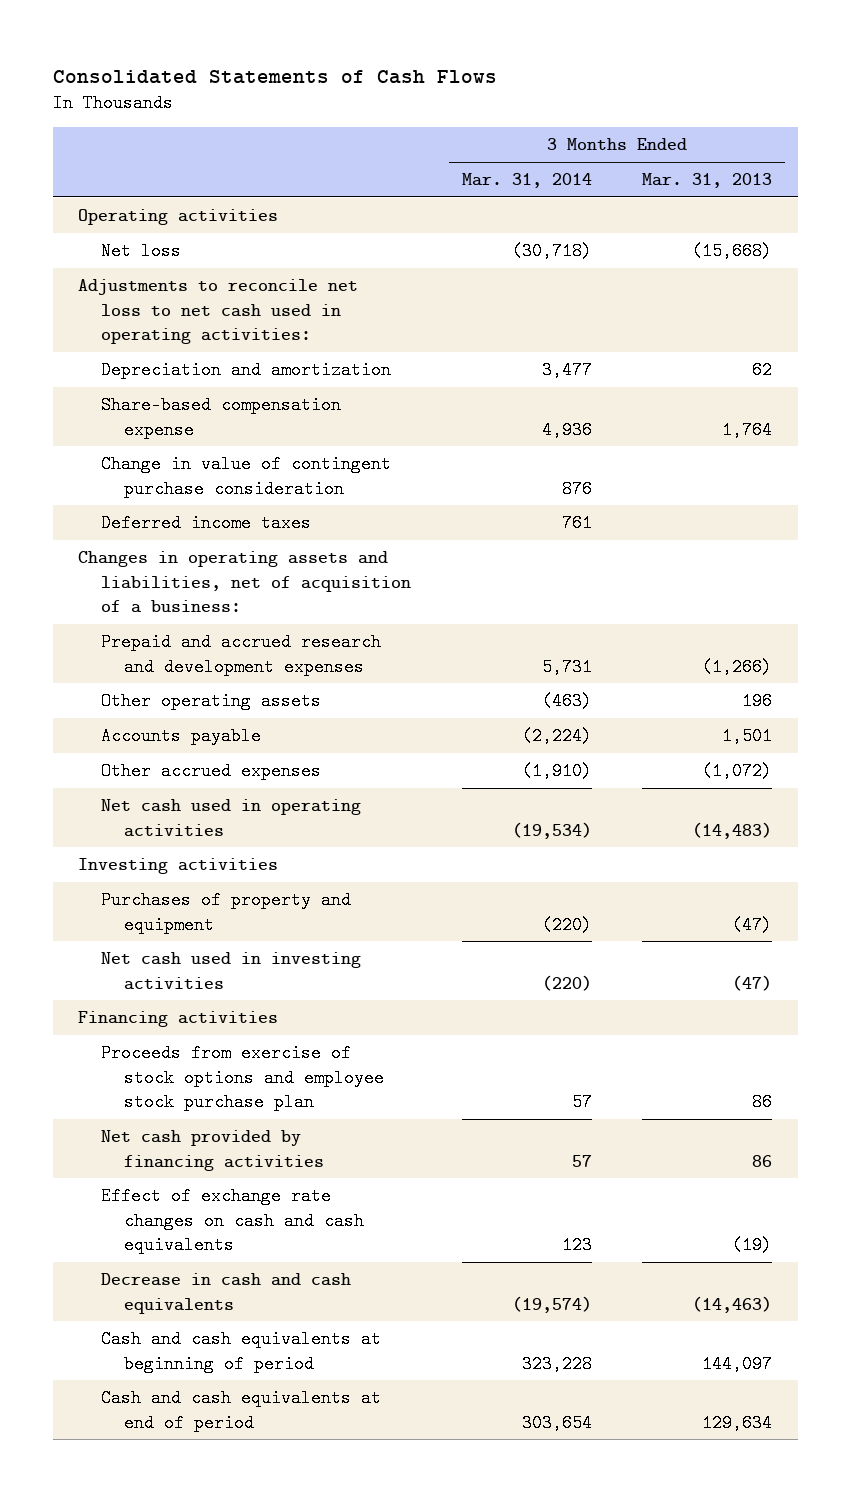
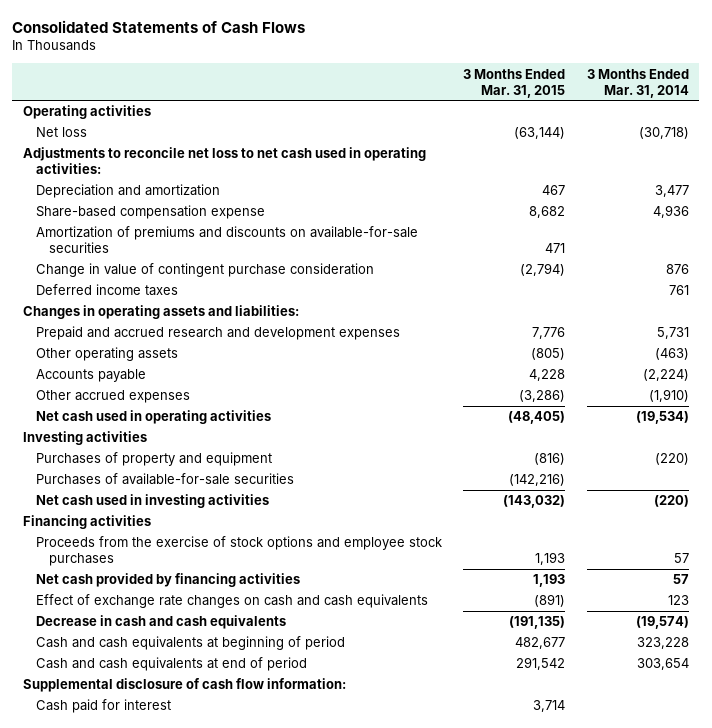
[642,173,773,189] Mar. 31, 2013 -> none
none -> [463,68,566,98] 3 Months Ended Mar. 31, 2015
none -> [36,226,419,254] Amortization of premiums and discounts on available-for-sale securities
[78,551,412,614] Changes in operating assets and liabilities, net of acquisition of a business: -> [22,305,299,320] Changes in operating assets and liabilities:
none -> [36,473,295,486] Purchases of available-for-sale securities
[101,1044,384,1112] Proceeds from exercise of stock options and employee stock purchase plan -> [36,536,443,567] Proceeds from the exercise of stock options and employee stock purchases
none -> [22,678,346,693] Supplemental disclosure of cash flow information:
none -> [36,699,172,714] Cash paid for interest

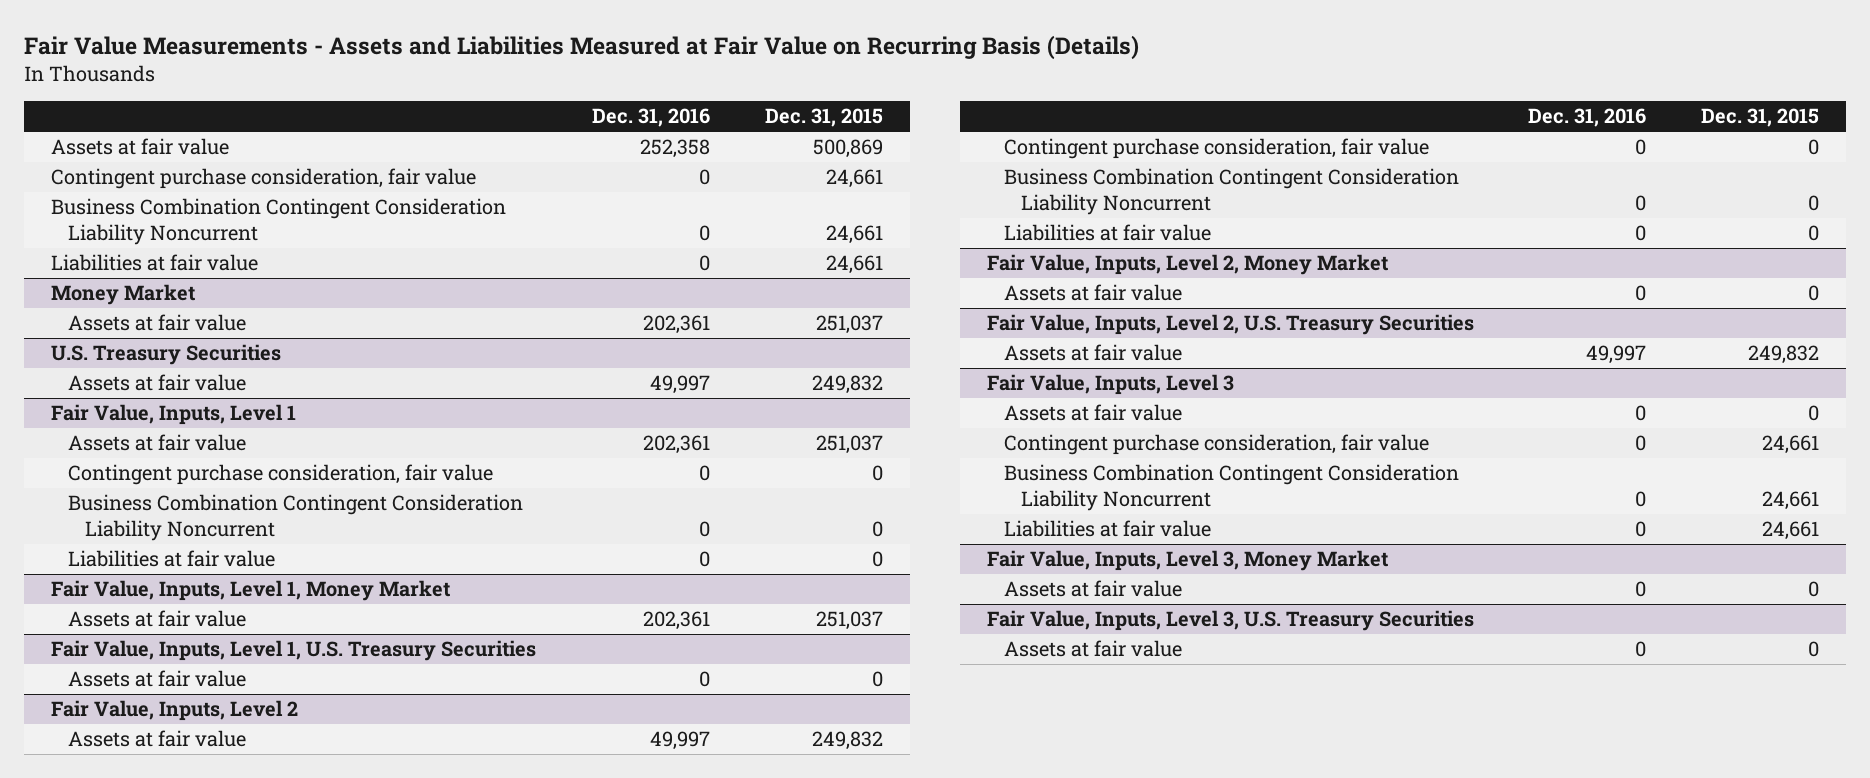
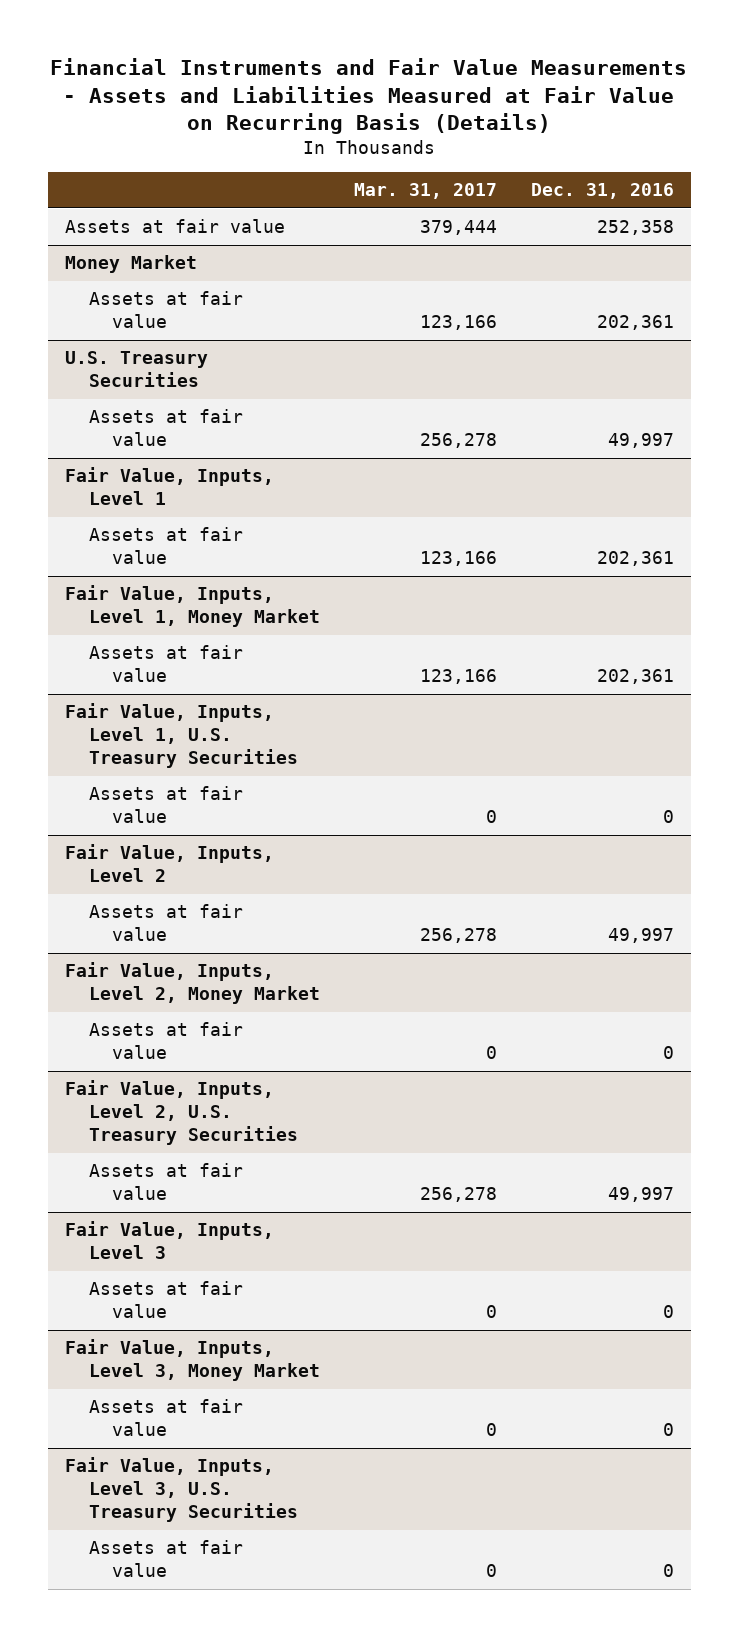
[23,35,1139,61] Fair Value Measurements - Assets and Liabilities Measured at Fair Value on Recurring Basis (Details) -> [50,58,688,135] Financial Instruments and Fair Value Measurements - Assets and Liabilities Measured at Fair Value on Recurring Basis (Details)
[764,108,883,128] Dec. 31, 2015 -> none
none -> [353,183,497,200] Mar. 31, 2017
[50,168,476,190] Contingent purchase consideration, fair value -> none
[50,198,506,245] Business Combination Contingent Consideration Liability Noncurrent -> none
[50,254,258,272] Liabilities at fair value -> none
[67,464,493,486] Contingent purchase consideration, fair value -> none
[67,494,523,541] Business Combination Contingent Consideration Liability Noncurrent -> none
[67,550,275,568] Liabilities at fair value -> none
[1003,138,1429,160] Contingent purchase consideration, fair value -> none
[1003,168,1459,215] Business Combination Contingent Consideration Liability Noncurrent -> none
[1003,224,1211,242] Liabilities at fair value -> none
[1003,434,1429,456] Contingent purchase consideration, fair value -> none
[1003,464,1459,511] Business Combination Contingent Consideration Liability Noncurrent -> none
[1003,520,1211,538] Liabilities at fair value -> none

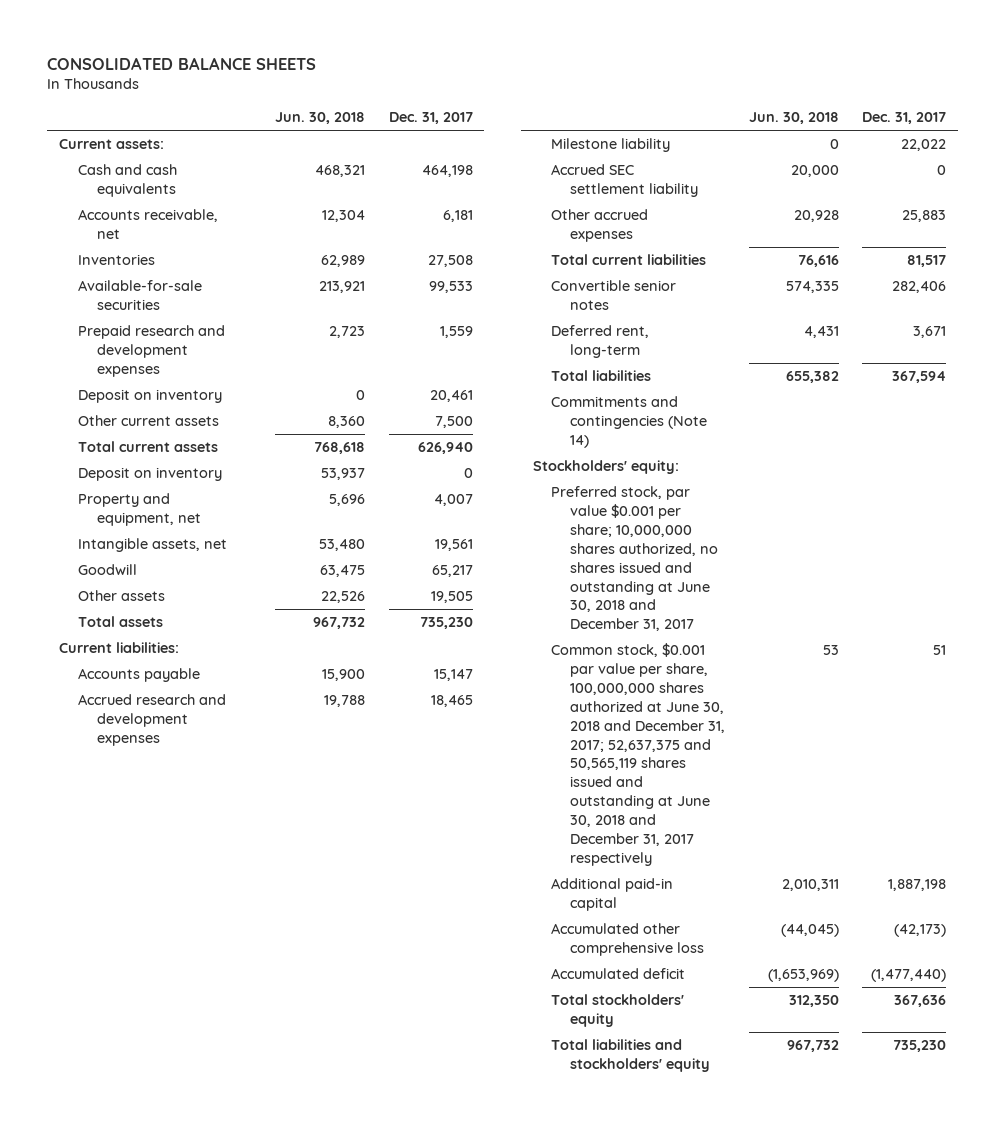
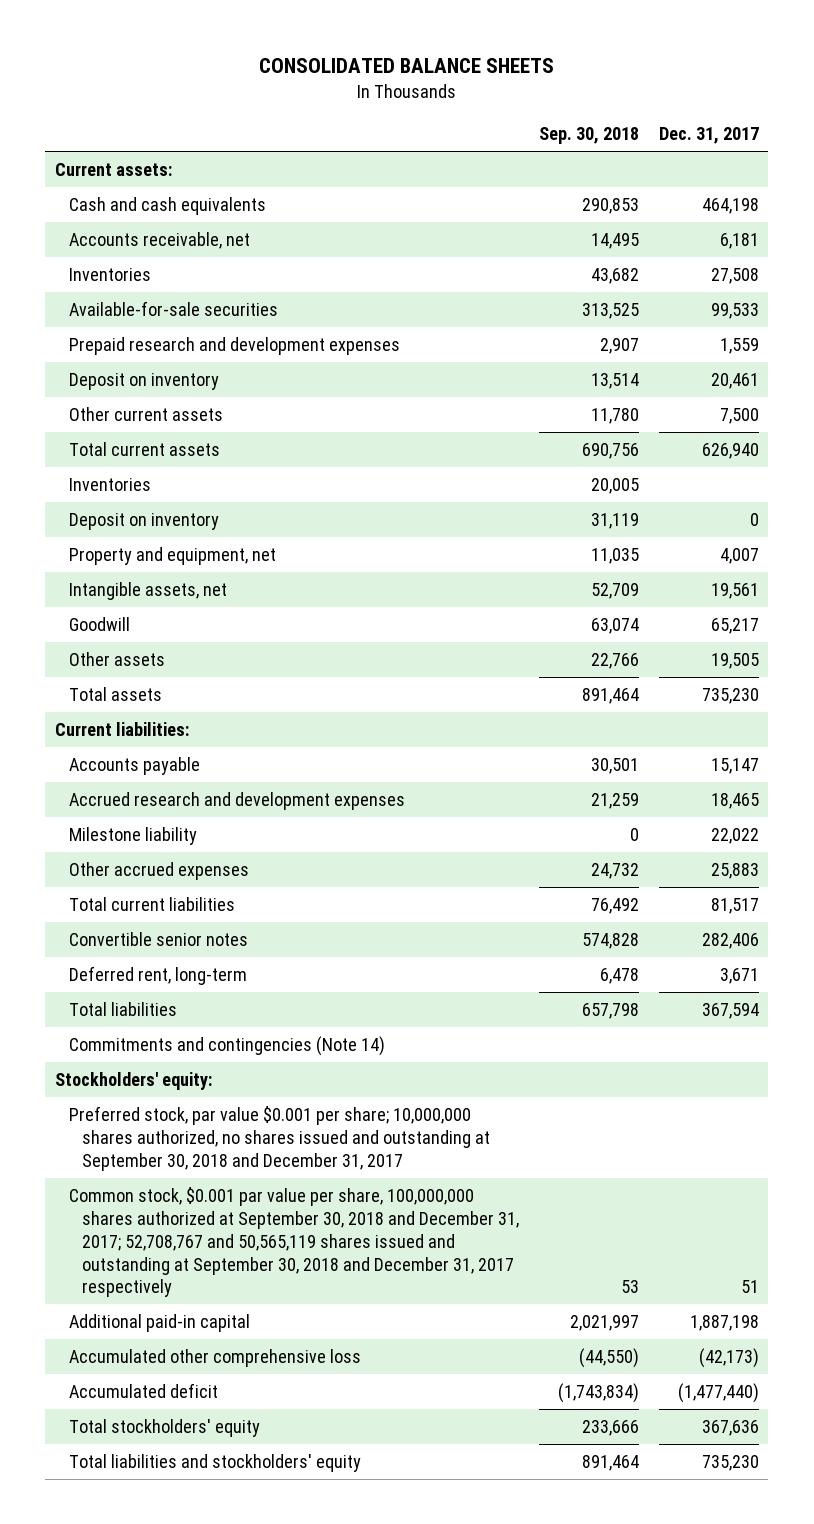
[275,112,366,125] Jun. 30, 2018 -> none
none -> [539,127,640,145] Sep. 30, 2018
none -> [68,477,151,491] Inventories
[551,164,699,198] Accrued SEC settlement liability -> none
[551,486,719,632] Preferred stock, par value $0.001 per share; 10,000,000 shares authorized, no shares issued and outstanding at June 30, 2018 and December 31, 2017 -> [68,1105,491,1171] Preferred stock, par value $0.001 per share; 10,000,000 shares authorized, no shares issued and outstanding at September 30, 2018 and December 31, 2017
[551,643,726,866] Common stock, $0.001 par value per share, 100,000,000 shares authorized at June 30, 2018 and December 31, 2017; 52,637,375 and 50,565,119 shares issued and outstanding at June 30, 2018 and December 31, 2017 respectively -> [68,1186,520,1298] Common stock, $0.001 par value per share, 100,000,000 shares authorized at September 30, 2018 and December 31, 2017; 52,708,767 and 50,565,119 shares issued and outstanding at September 30, 2018 and December 31, 2017 respectively

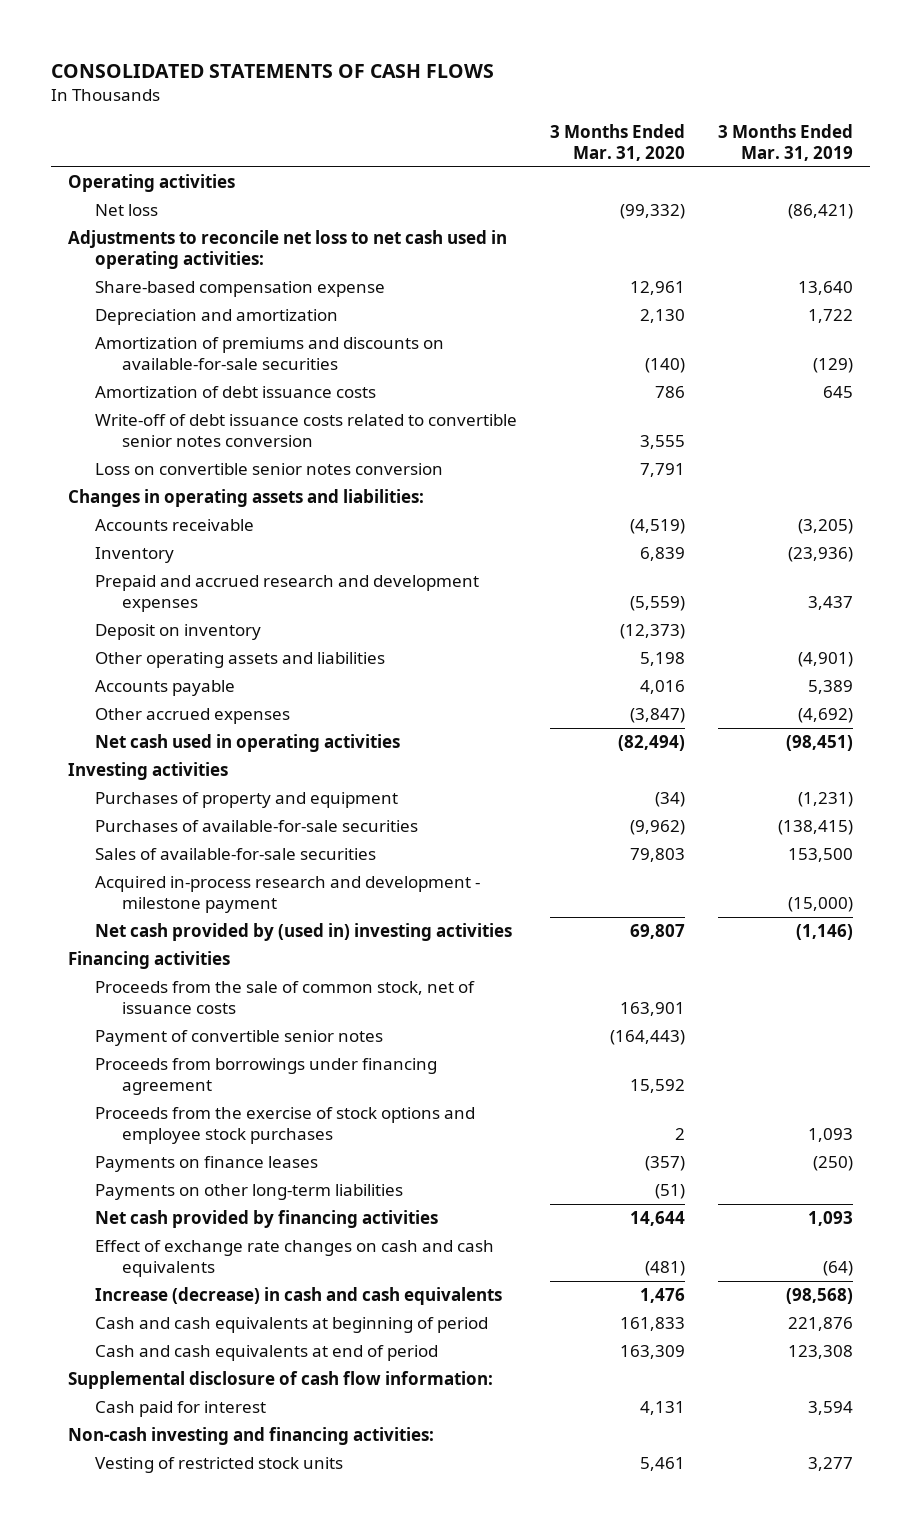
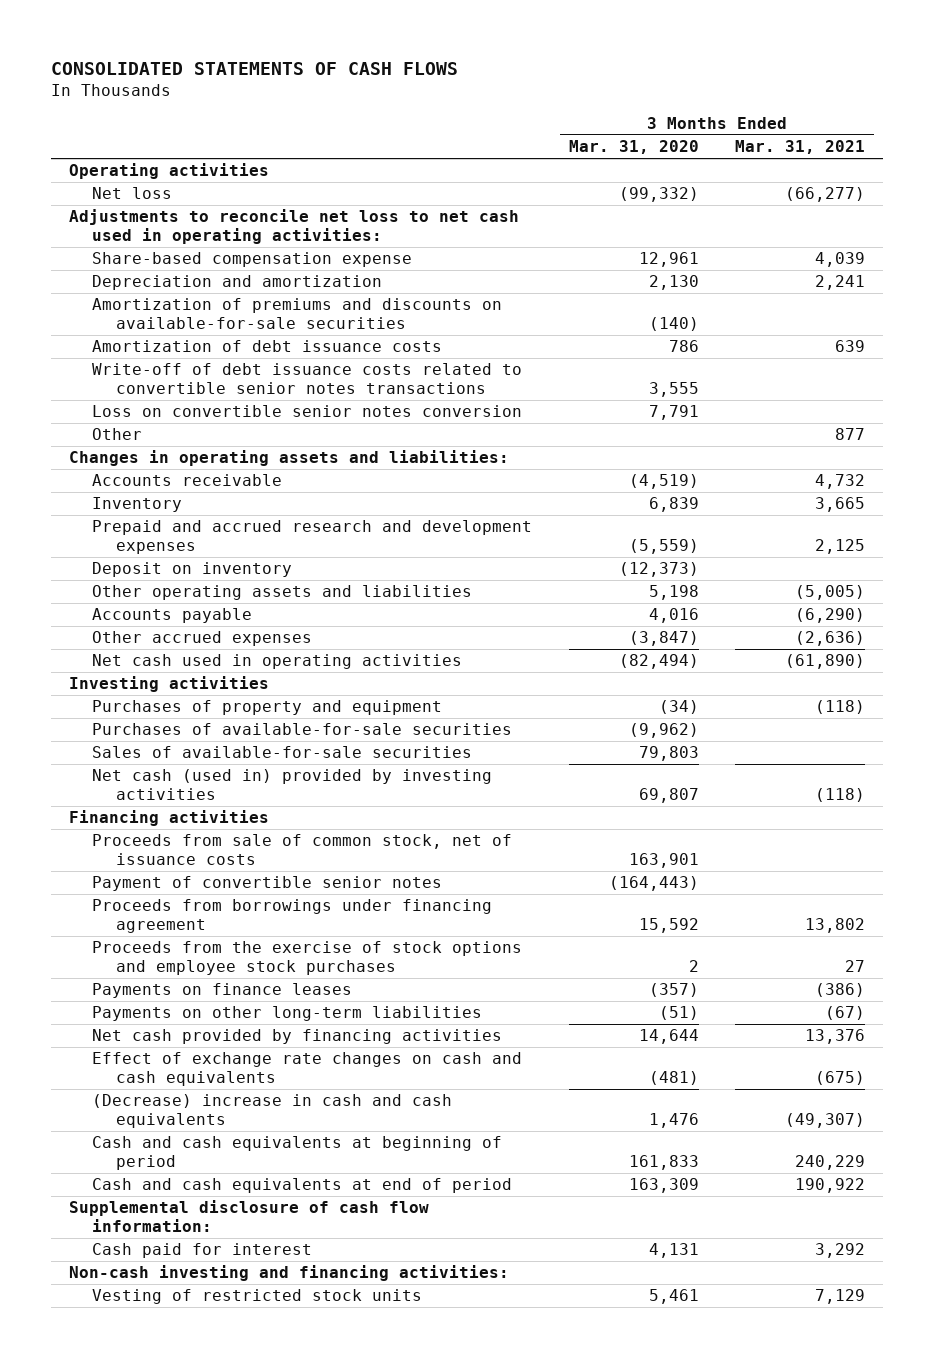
[718,123,854,161] 3 Months Ended Mar. 31, 2019 -> none
none -> [734,140,865,155] Mar. 31, 2021
[94,414,517,448] Write-off of debt issuance costs related to convertible senior notes conversion -> [92,363,523,395] Write-off of debt issuance costs related to convertible senior notes transactions
none -> [92,428,143,441] Other
[94,876,480,914] Acquired in-process research and development - milestone payment -> none
[94,923,512,942] Net cash provided by (used in) investing activities -> [92,769,493,801] Net cash (used in) provided by investing activities
[94,981,475,1015] Proceeds from the sale of common stock, net of issuance costs -> [92,834,513,866] Proceeds from sale of common stock, net of issuance costs
[94,1287,502,1306] Increase (decrease) in cash and cash equivalents -> [92,1094,453,1129] (Decrease) increase in cash and cash equivalents

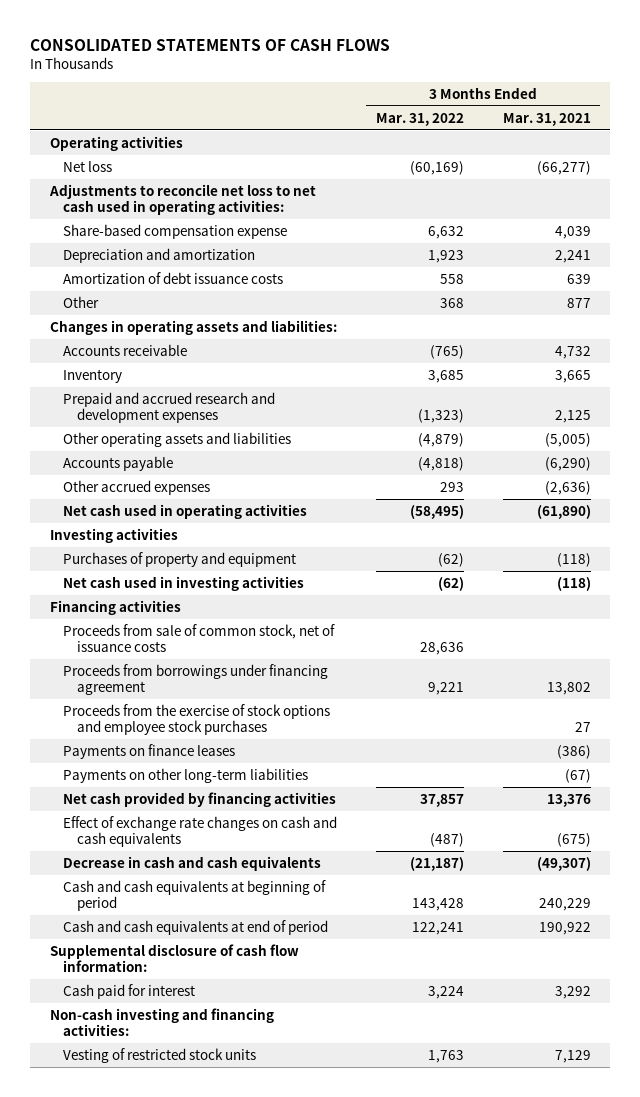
[568,140,699,155] Mar. 31, 2020 -> none
none -> [375,112,464,126] Mar. 31, 2022
[92,298,503,330] Amortization of premiums and discounts on available-for-sale securities -> none
[92,363,523,395] Write-off of debt issuance costs related to convertible senior notes transactions -> none
[92,405,523,418] Loss on convertible senior notes conversion -> none
[92,562,293,578] Deposit on inventory -> none
[92,723,513,736] Purchases of available-for-sale securities -> none
[92,746,473,759] Sales of available-for-sale securities -> none
[92,769,493,801] Net cash (used in) provided by investing activities -> [63,575,305,591] Net cash used in investing activities
[92,876,443,892] Payment of convertible senior notes -> none
[92,1094,453,1129] (Decrease) increase in cash and cash equivalents -> [63,855,322,871] Decrease in cash and cash equivalents

